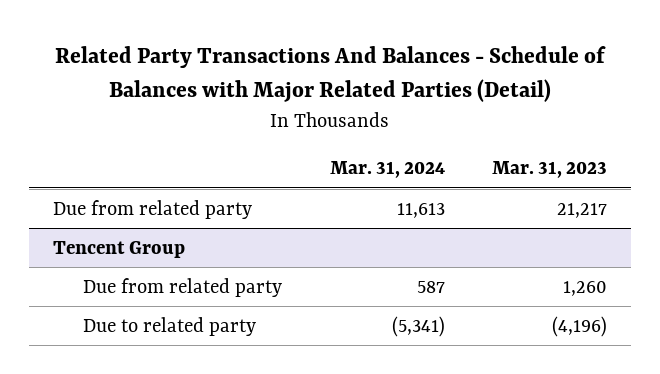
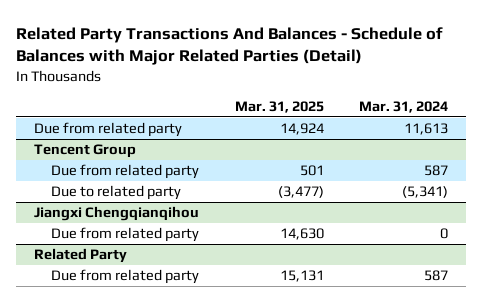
[492,161,608,179] Mar. 31, 2023 -> none
none -> [234,100,324,113] Mar. 31, 2025
none -> [33,206,199,222] Jiangxi Chengqianqihou
none -> [51,227,200,243] Due from related party
none -> [33,248,127,264] Related Party
none -> [51,269,200,285] Due from related party

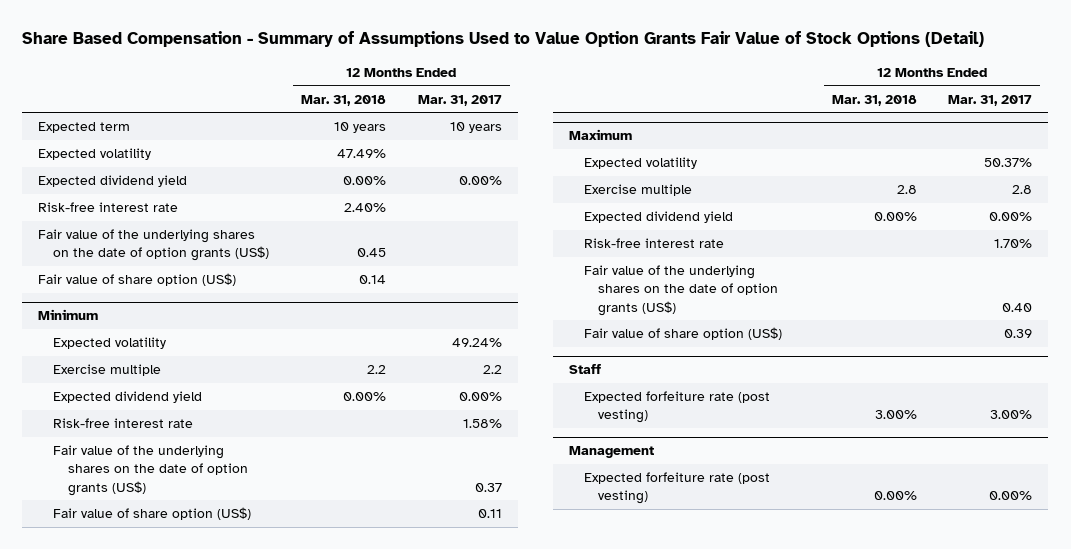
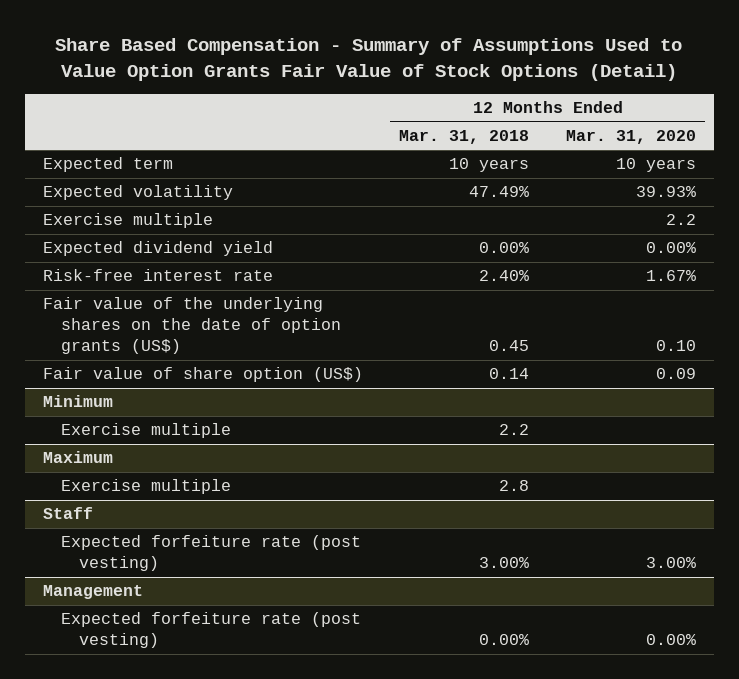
[417,94,502,106] Mar. 31, 2017 -> none
none -> [565,130,696,145] Mar. 31, 2020
none -> [43,213,214,229] Exercise multiple
[52,337,166,350] Expected volatility -> none
[52,391,202,404] Expected dividend yield -> none
[52,418,193,429] Risk-free interest rate -> none
[52,445,248,496] Fair value of the underlying shares on the date of option grants (US$) -> none
[52,507,251,521] Fair value of share option (US$) -> none
[583,157,697,170] Expected volatility -> none
[583,211,733,224] Expected dividend yield -> none
[583,238,724,249] Risk-free interest rate -> none
[583,265,779,316] Fair value of the underlying shares on the date of option grants (US$) -> none
[583,327,782,341] Fair value of share option (US$) -> none

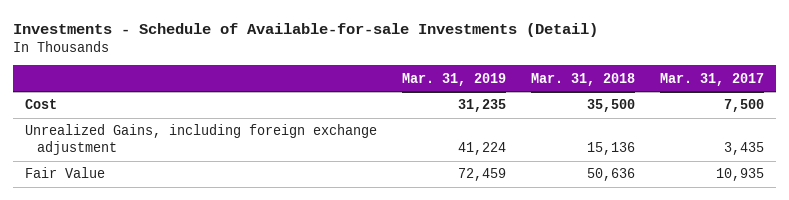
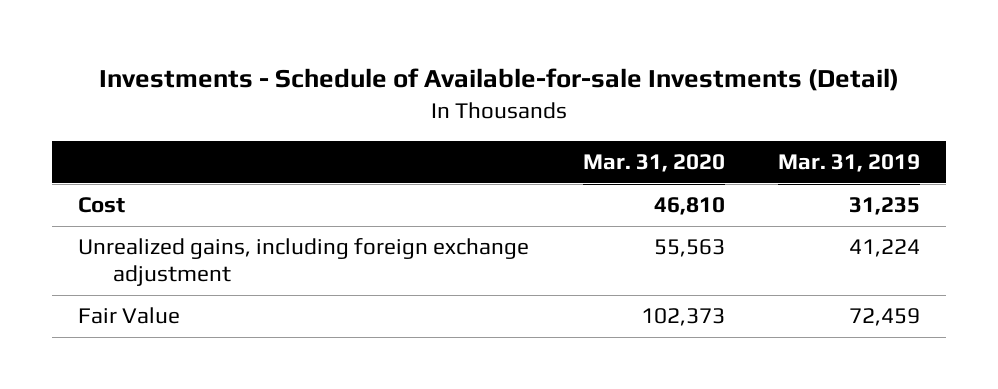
[530,72,635,86] Mar. 31, 2018 -> none
[659,72,764,86] Mar. 31, 2017 -> none
none -> [582,154,725,173] Mar. 31, 2020
[25,124,378,156] Unrealized Gains, including foreign exchange adjustment -> [78,238,530,286] Unrealized gains, including foreign exchange adjustment

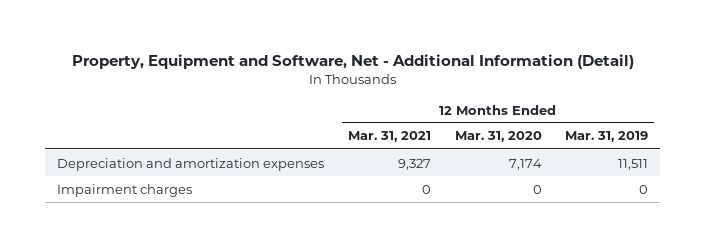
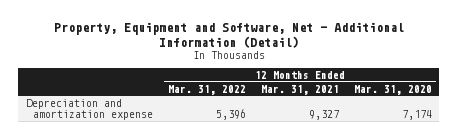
[565,131,649,143] Mar. 31, 2019 -> none
none -> [167,84,246,95] Mar. 31, 2022
[57,183,193,197] Impairment charges -> none
[57,157,325,171] Depreciation and amortization expenses -> [25,99,153,121] Depreciation and amortization expense

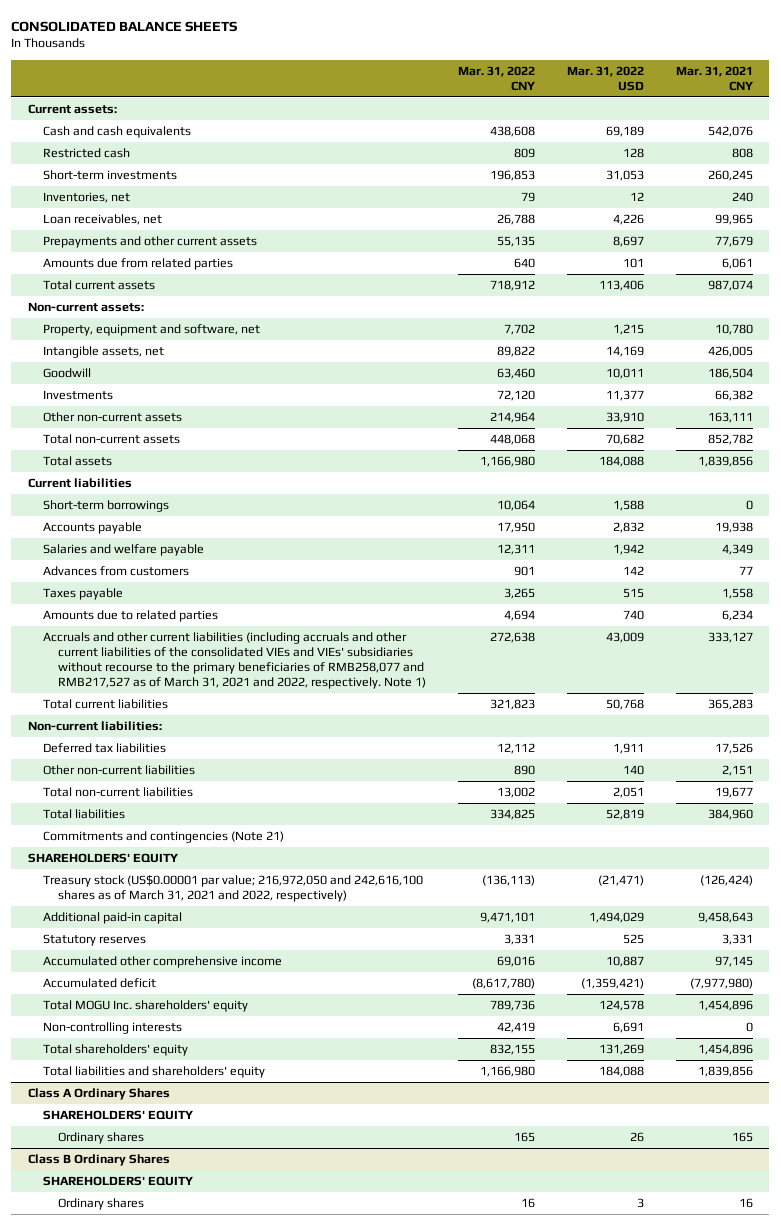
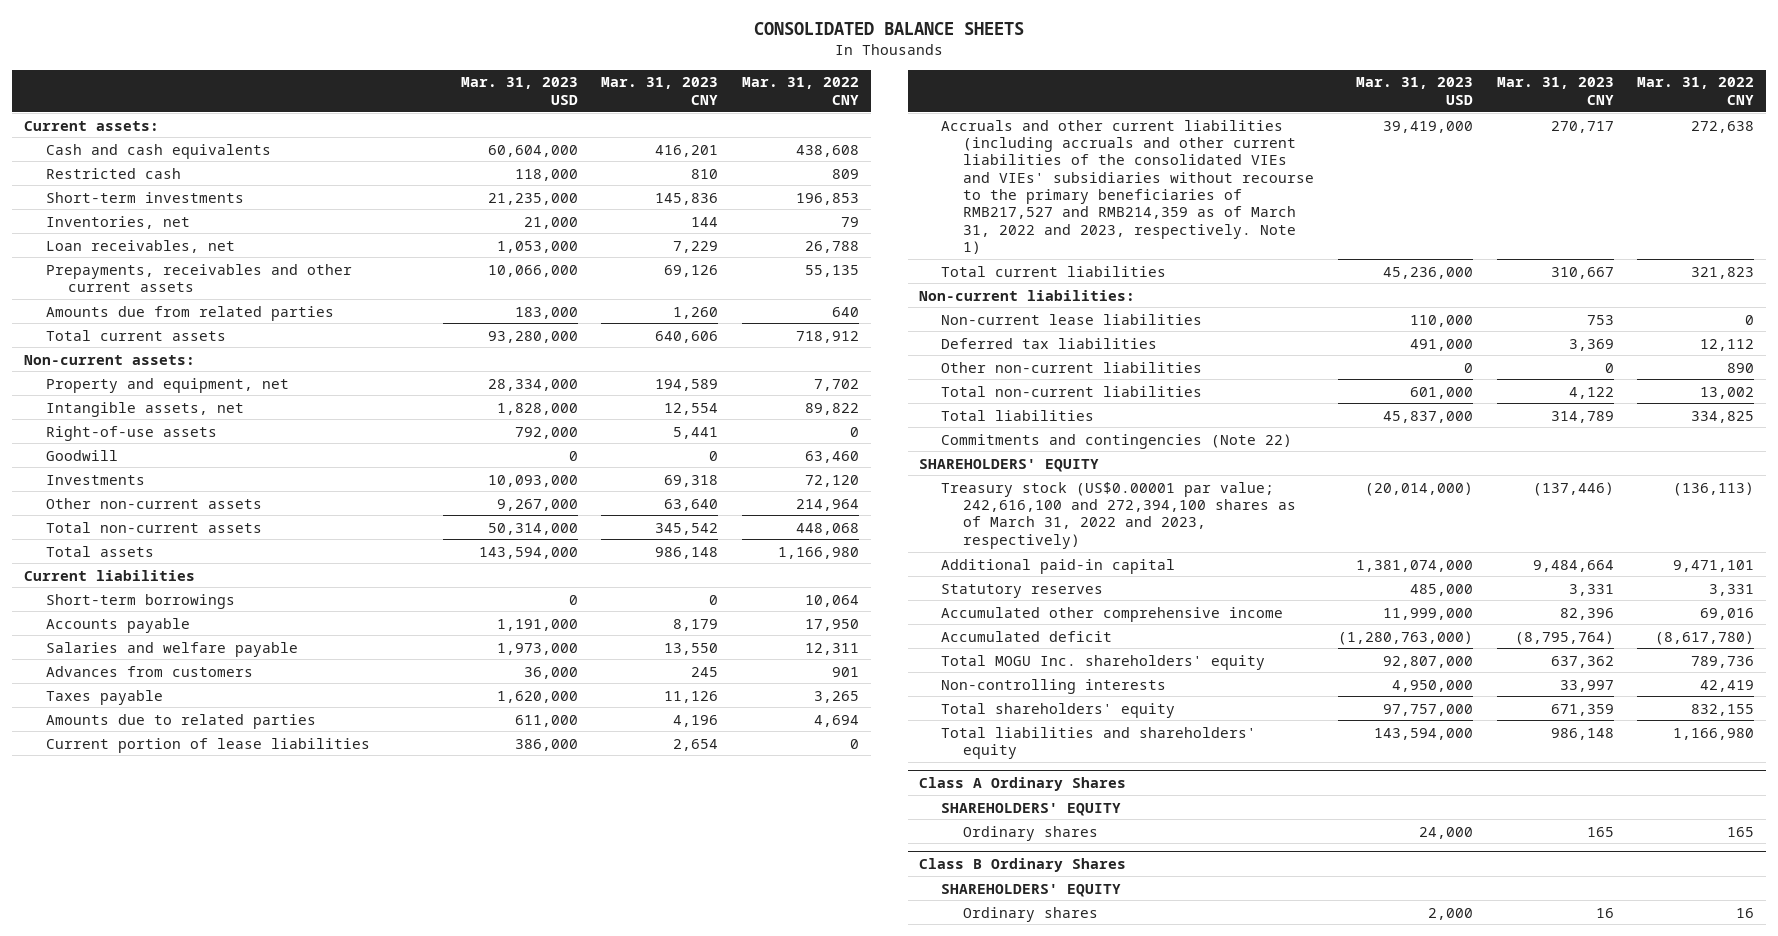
[567,65,645,91] Mar. 31, 2022 USD -> none
[676,65,754,91] Mar. 31, 2021 CNY -> none
none -> [460,77,578,105] Mar. 31, 2023 USD
none -> [601,77,719,105] Mar. 31, 2023 CNY
[42,236,257,249] Prepayments and other current assets -> [46,263,353,292] Prepayments, receivables and other current assets
[42,324,260,337] Property, equipment and software, net -> [46,377,290,393] Property and equipment, net
none -> [46,425,218,441] Right-of-use assets
none -> [46,737,371,753] Current portion of lease liabilities
[42,632,426,689] Accruals and other current liabilities (including accruals and other current liabilities of the consolidated VIEs and VIEs' subsidiaries without recourse to the primary beneficiaries of RMB258,077 and RMB217,527 as of March 31, 2021 and 2022, respectively. Note 1) -> [941,119,1315,254] Accruals and other current liabilities (including accruals and other current liabilities of the consolidated VIEs and VIEs' subsidiaries without recourse to the primary beneficiaries of RMB217,527 and RMB214,359 as of March 31, 2022 and 2023, respectively. Note 1)
none -> [941,313,1203,325] Non-current lease liabilities
[42,831,284,844] Commitments and contingencies (Note 21) -> [941,433,1293,449] Commitments and contingencies (Note 22)
[42,875,423,903] Treasury stock (US$0.00001 par value; 216,972,050 and 242,616,100 shares as of March 31, 2021 and 2022, respectively) -> [941,481,1297,549] Treasury stock (US$0.00001 par value; 242,616,100 and 272,394,100 shares as of March 31, 2022 and 2023, respectively)

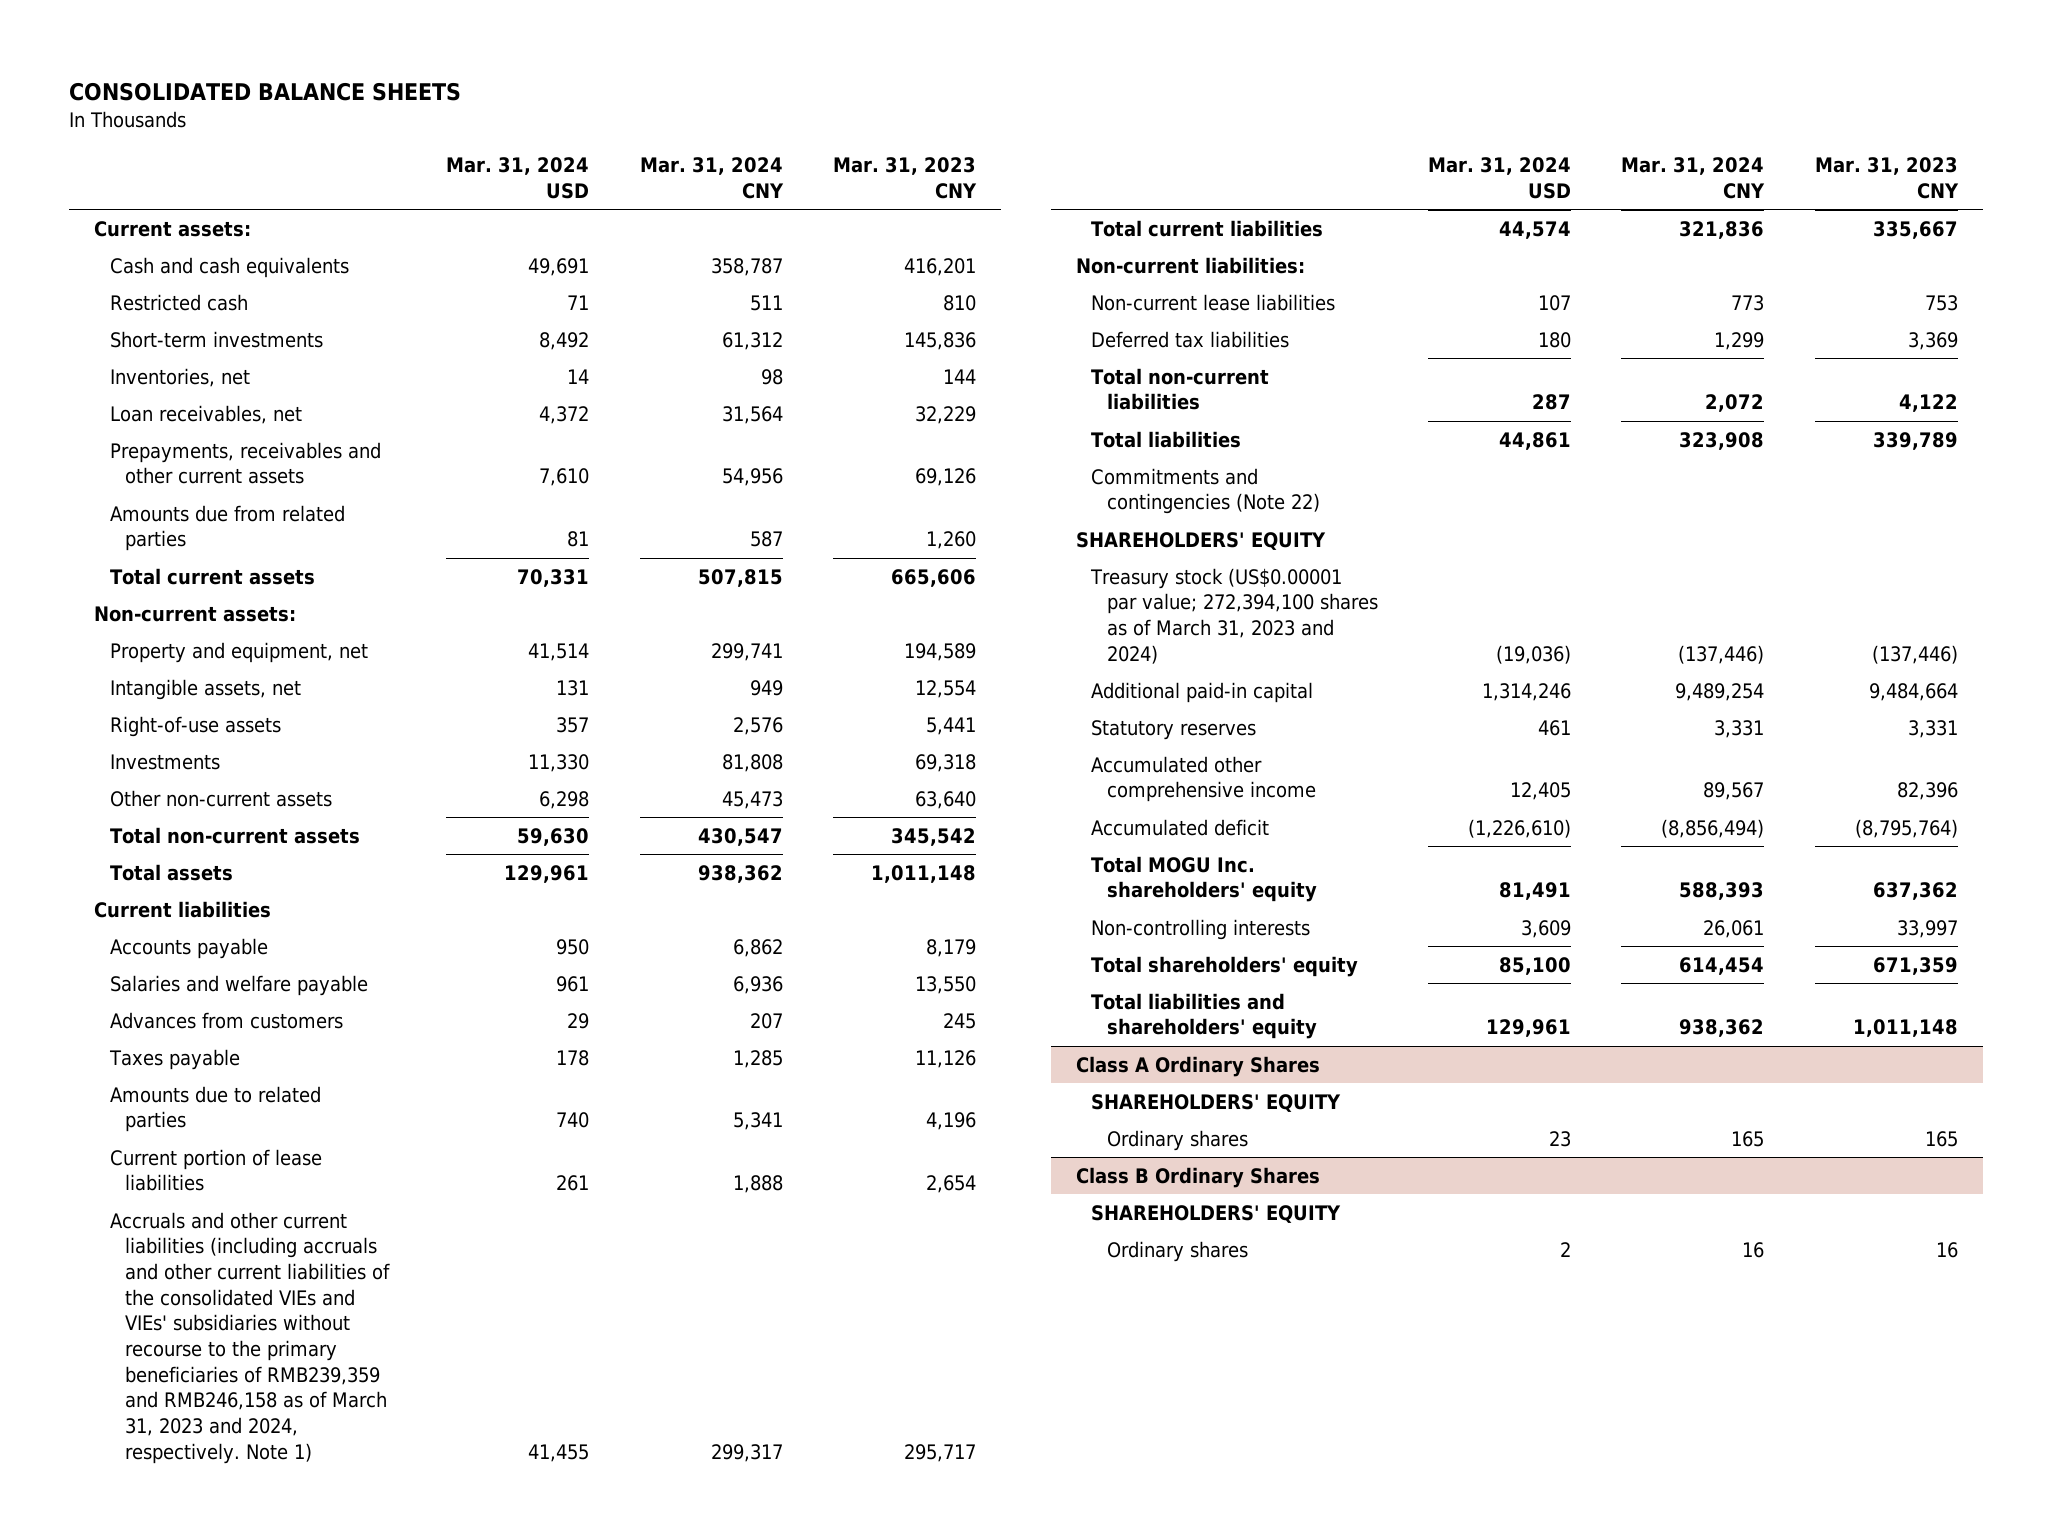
[460,77,578,105] Mar. 31, 2023 USD -> none
[741,77,859,105] Mar. 31, 2022 CNY -> none
none -> [446,157,590,199] Mar. 31, 2024 USD
none -> [639,157,784,199] Mar. 31, 2024 CNY
[673,240,719,253] 7,229 -> [914,405,976,424] 32,229
[655,330,719,343] 640,606 -> [890,568,976,587] 665,606
[46,449,119,461] Goodwill -> none
[655,546,719,559] 986,148 -> [870,864,976,883] 1,011,148
[46,593,236,609] Short-term borrowings -> none
[941,119,1315,254] Accruals and other current liabilities (including accruals and other current liabilities of the consolidated VIEs and VIEs' subsidiaries without recourse to the primary beneficiaries of RMB217,527 and RMB214,359 as of March 31, 2022 and 2023, respectively. Note 1) -> [109,1211,391,1464] Accruals and other current liabilities (including accruals and other current liabilities of the consolidated VIEs and VIEs' subsidiaries without recourse to the primary beneficiaries of RMB239,359 and RMB246,158 as of March 31, 2023 and 2024, respectively. Note 1)
[1550,120,1614,133] 270,717 -> [903,1443,976,1462] 295,717
[1550,266,1614,279] 310,667 -> [1872,220,1958,239] 335,667
[941,361,1203,373] Other non-current liabilities -> none
[1550,410,1614,423] 314,789 -> [1872,431,1958,450] 339,789
[941,481,1297,549] Treasury stock (US$0.00001 par value; 242,616,100 and 272,394,100 shares as of March 31, 2022 and 2023, respectively) -> [1090,567,1378,664] Treasury stock (US$0.00001 par value; 272,394,100 shares as of March 31, 2023 and 2024)
[1550,727,1614,740] 986,148 -> [1852,1019,1958,1038] 1,011,148

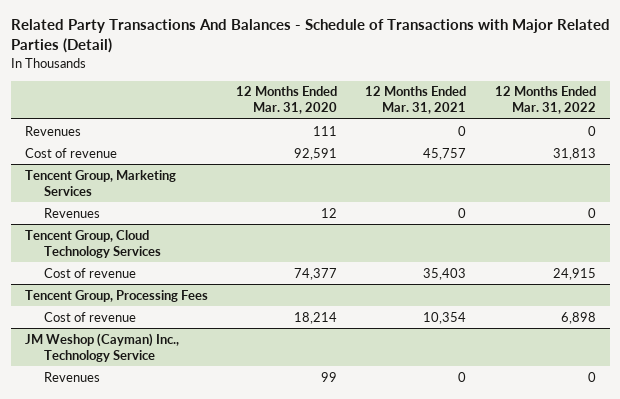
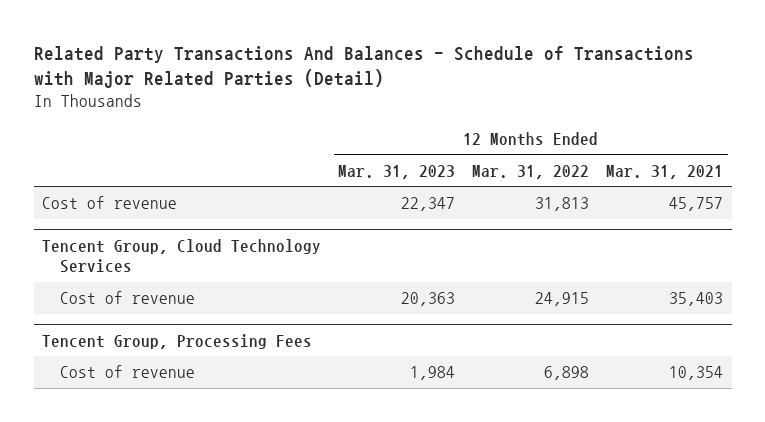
[235,86,337,115] 12 Months Ended Mar. 31, 2020 -> none
none -> [338,164,456,179] Mar. 31, 2023
[24,125,81,136] Revenues -> none
[24,169,176,196] Tencent Group, Marketing Services -> none
[43,207,100,218] Revenues -> none
[24,332,179,362] JM Weshop (Cayman) Inc., Technology Service -> none
[43,371,100,382] Revenues -> none

